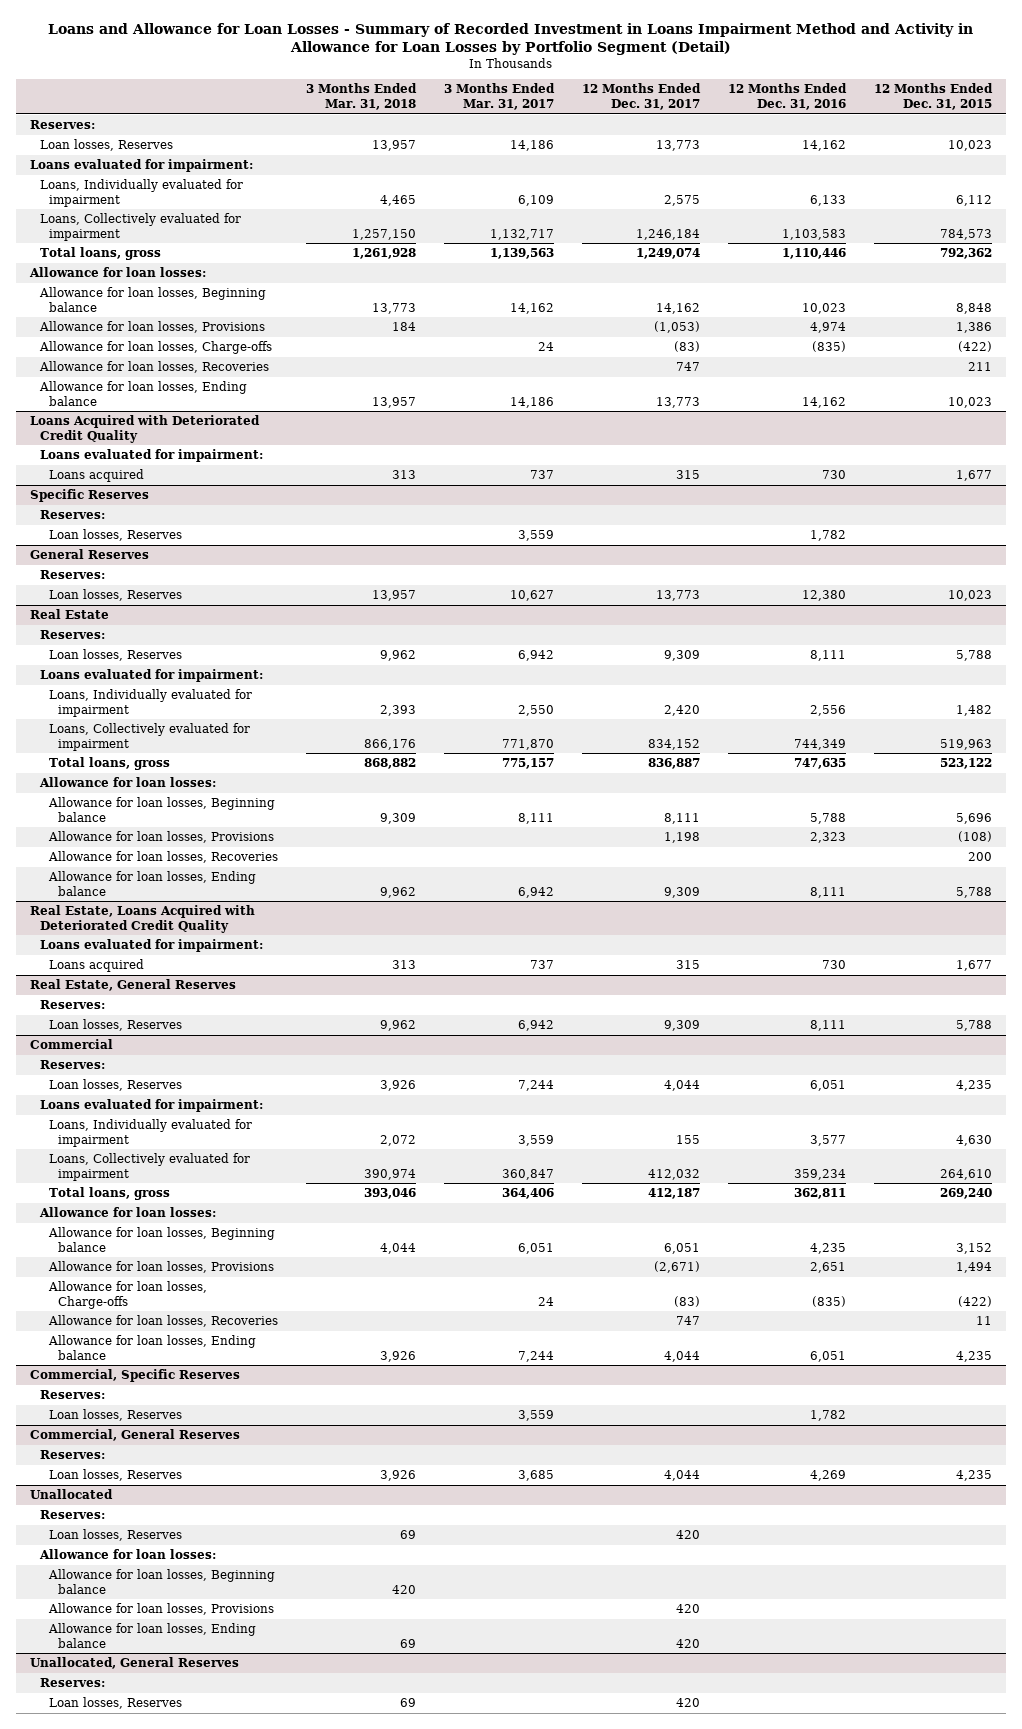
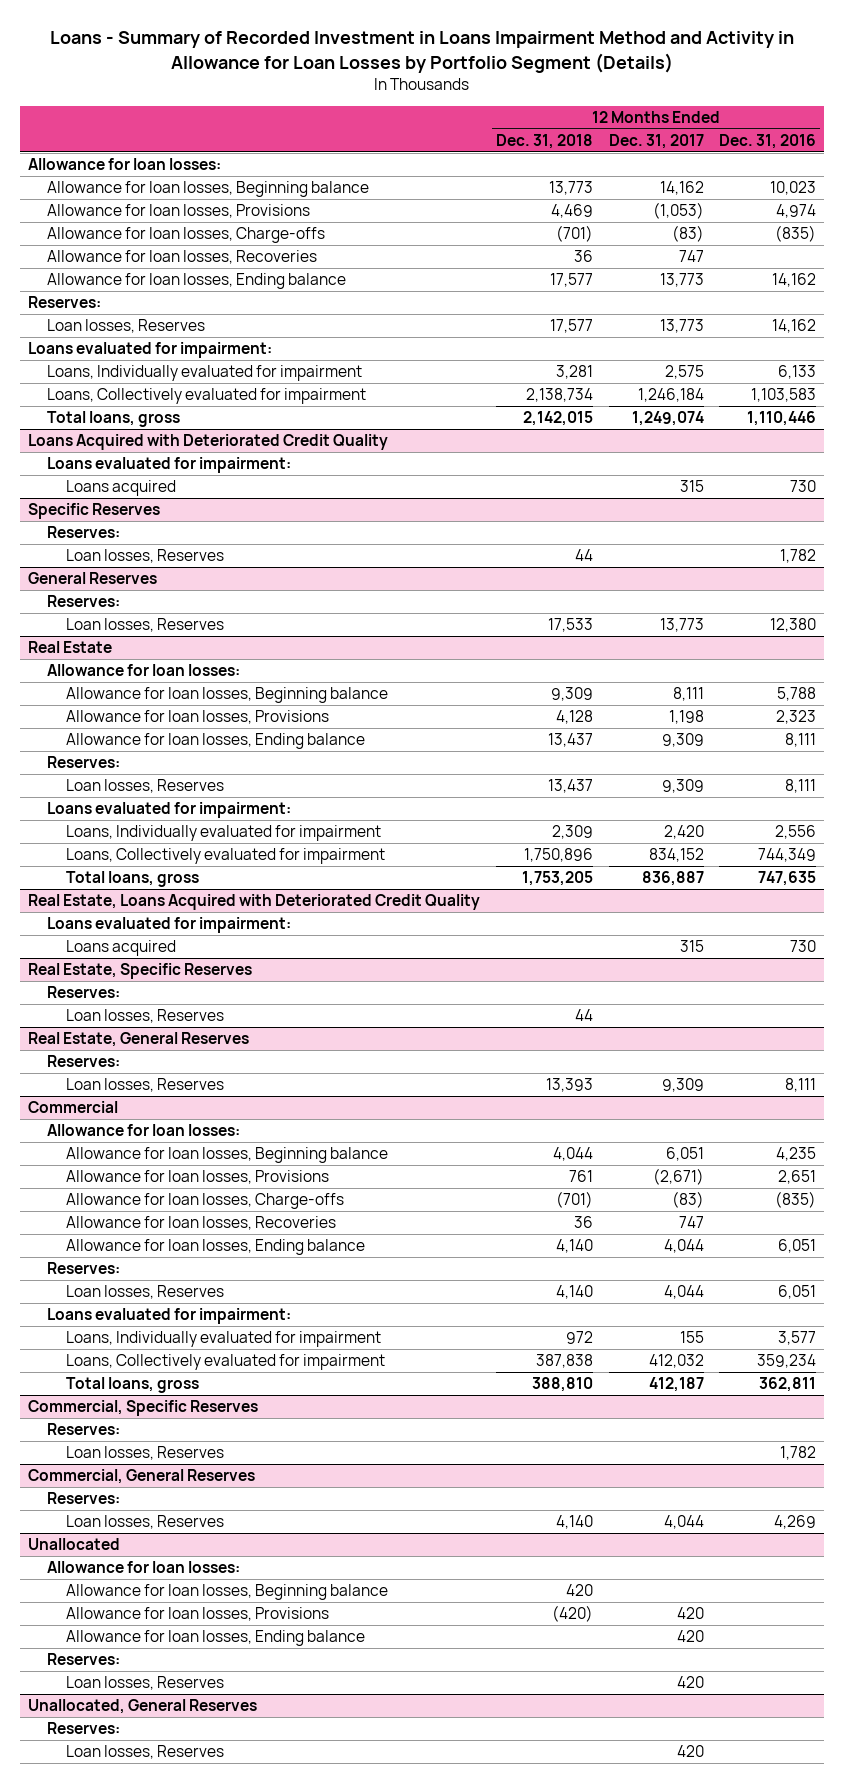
[47,23,973,56] Loans and Allowance for Loan Losses - Summary of Recorded Investment in Loans Impairment Method and Activity in Allowance for Loan Losses by Portfolio Segment (Detail) -> [50,31,795,73] Loans - Summary of Recorded Investment in Loans Impairment Method and Activity in Allowance for Loan Losses by Portfolio Segment (Details)
[305,83,417,111] 3 Months Ended Mar. 31, 2018 -> none
[443,83,555,111] 3 Months Ended Mar. 31, 2017 -> none
[873,83,993,111] 12 Months Ended Dec. 31, 2015 -> none
none -> [495,133,593,149] Dec. 31, 2018
[30,120,96,130] Reserves: -> [28,296,102,309] Reserves:
[39,139,173,152] Loan losses, Reserves -> [46,319,205,334] Loan losses, Reserves
[30,159,254,173] Loans evaluated for impairment: -> [28,342,273,359] Loans evaluated for impairment:
[39,179,243,207] Loans, Individually evaluated for impairment -> [46,365,362,382] Loans, Individually evaluated for impairment
[39,213,241,241] Loans, Collectively evaluated for impairment -> [46,388,366,405] Loans, Collectively evaluated for impairment
[39,247,161,261] Total loans, gross -> [46,411,180,428] Total loans, gross
[38,777,216,788] Allowance for loan losses: -> [46,664,240,677] Allowance for loan losses:
[47,797,275,822] Allowance for loan losses, Beginning balance -> [65,687,388,704] Allowance for loan losses, Beginning balance
[47,831,274,844] Allowance for loan losses, Provisions -> [65,710,329,725] Allowance for loan losses, Provisions
[47,871,256,896] Allowance for loan losses, Ending balance -> [65,733,365,750] Allowance for loan losses, Ending balance
[47,851,278,864] Allowance for loan losses, Recoveries -> none
none -> [28,963,253,980] Real Estate, Specific Reserves
none -> [46,986,120,999] Reserves:
none -> [65,1009,224,1024] Loan losses, Reserves
[39,1060,105,1070] Reserves: -> [46,1262,120,1275] Reserves:
[48,1079,182,1092] Loan losses, Reserves -> [65,1285,224,1300] Loan losses, Reserves
[39,1099,263,1113] Loans evaluated for impairment: -> [46,1308,291,1325] Loans evaluated for impairment:
[48,1119,252,1147] Loans, Individually evaluated for impairment -> [65,1331,381,1348] Loans, Individually evaluated for impairment
[48,1153,250,1181] Loans, Collectively evaluated for impairment -> [65,1354,385,1371] Loans, Collectively evaluated for impairment
[48,1187,170,1201] Total loans, gross -> [65,1377,199,1394] Total loans, gross
[39,1510,105,1520] Reserves: -> [46,1653,120,1666] Reserves:
[48,1529,182,1542] Loan losses, Reserves -> [65,1676,224,1691] Loan losses, Reserves

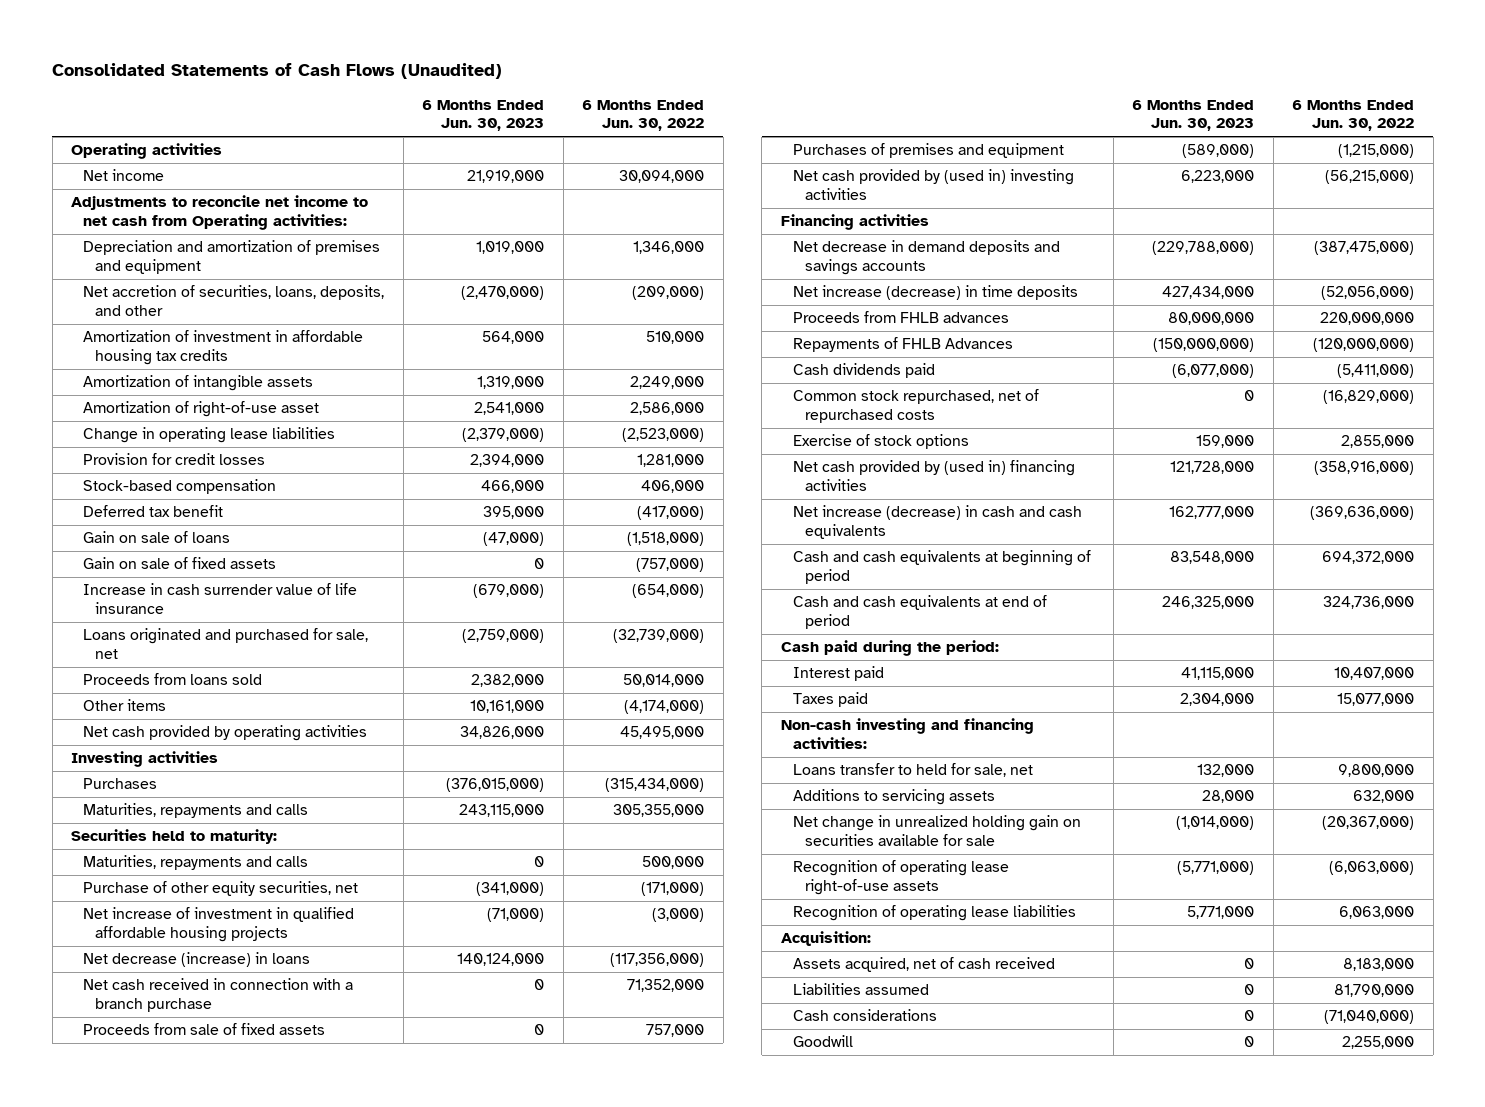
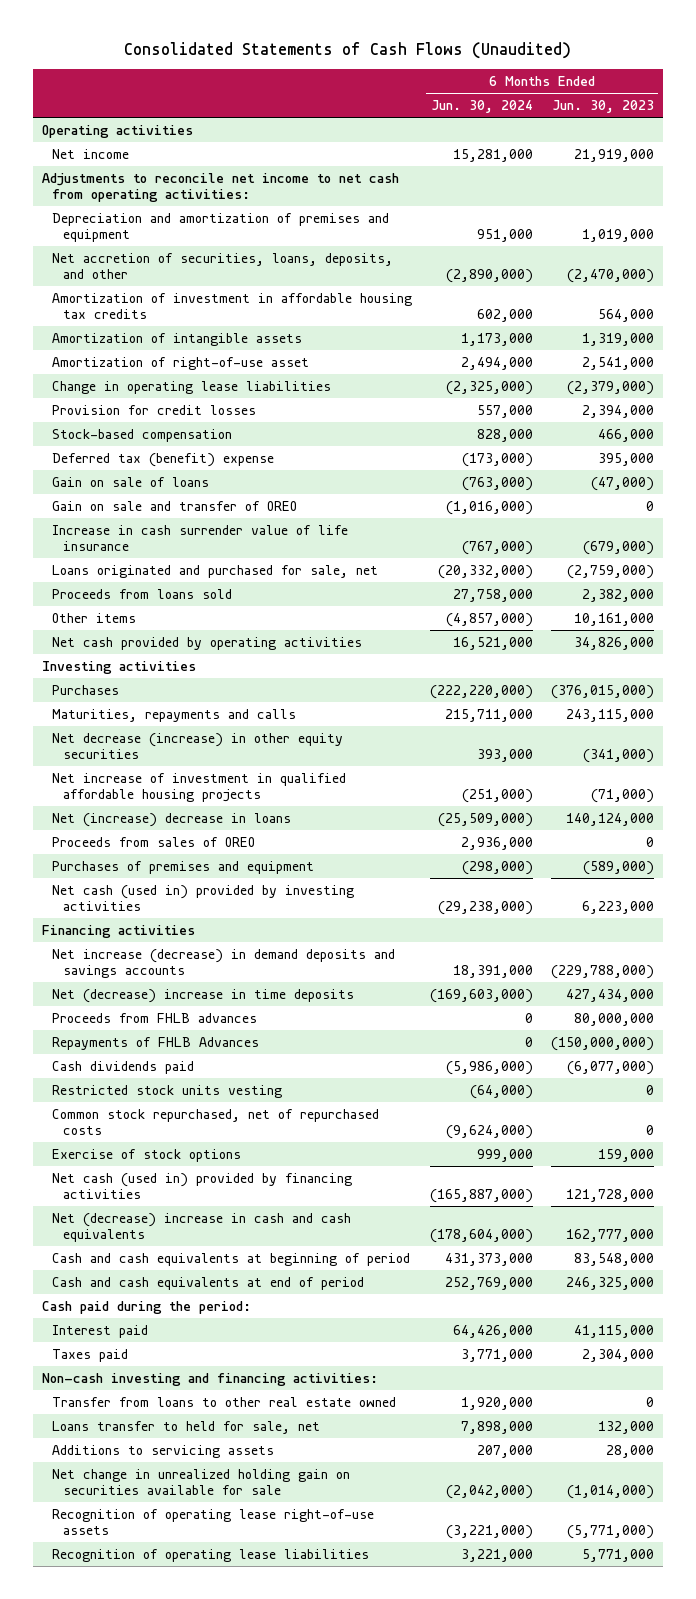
[582,99,705,132] 6 Months Ended Jun. 30, 2022 -> none
none -> [431,100,534,114] Jun. 30, 2024
[71,195,369,231] Adjustments to reconcile net income to net cash from Operating activities: -> [42,172,400,203] Adjustments to reconcile net income to net cash from operating activities:
[83,505,224,518] Deferred tax benefit -> [52,452,275,467] Deferred tax (benefit) expense
[83,557,277,570] Gain on sale of fixed assets -> none
none -> [52,500,298,511] Gain on sale and transfer of OREO
[71,829,278,845] Securities held to maturity: -> none
[83,855,309,871] Maturities, repayments and calls -> none
[83,881,359,897] Purchase of other equity securities, net -> [52,732,344,760] Net decrease (increase) in other equity securities
[83,978,354,1013] Net cash received in connection with a branch purchase -> none
[83,1023,326,1036] Proceeds from sale of fixed assets -> none
[83,952,311,968] Net decrease (increase) in loans -> [52,812,292,827] Net (increase) decrease in loans
none -> [52,836,256,847] Proceeds from sales of OREO
[792,169,1074,201] Net cash provided by (used in) investing activities -> [52,884,355,912] Net cash (used in) provided by investing activities
[792,240,1060,276] Net decrease in demand deposits and savings accounts -> [52,948,396,979] Net increase (decrease) in demand deposits and savings accounts
[792,285,1078,301] Net increase (decrease) in time deposits -> [52,988,355,1003] Net (decrease) increase in time deposits
none -> [52,1084,283,1098] Restricted stock units vesting
[792,460,1075,492] Net cash provided by (used in) financing activities -> [52,1172,353,1200] Net cash (used in) provided by financing activities
[792,505,1082,540] Net increase (decrease) in cash and cash equivalents -> [52,1212,352,1243] Net (decrease) increase in cash and cash equivalents
none -> [52,1396,397,1407] Transfer from loans to other real estate owned
[781,931,872,947] Acquisition: -> none
[792,957,1055,973] Assets acquired, net of cash received -> none
[792,983,929,996] Liabilities assumed -> none
[792,1009,937,1022] Cash considerations -> none
[792,1035,853,1048] Goodwill -> none

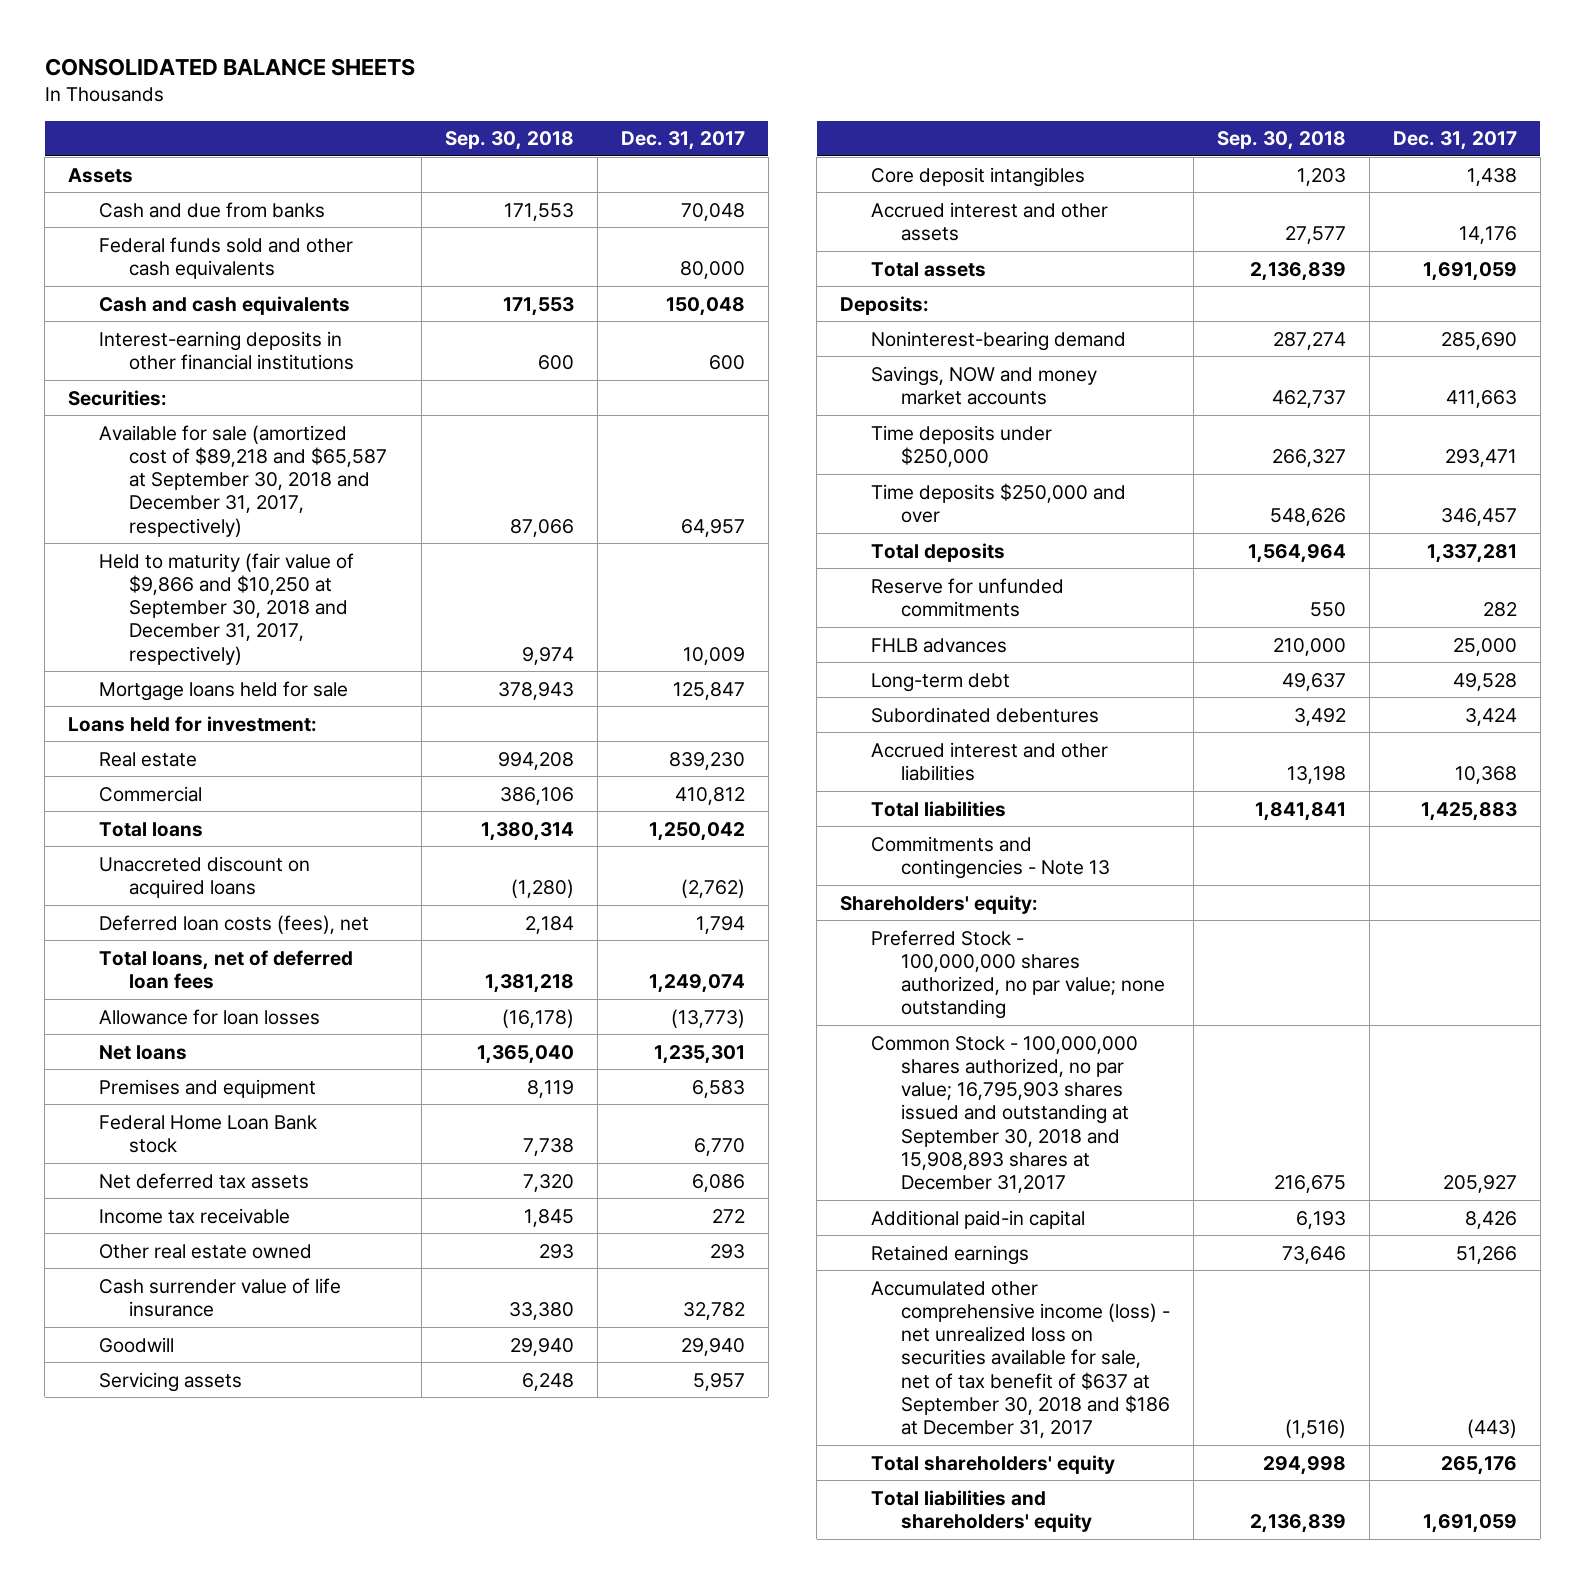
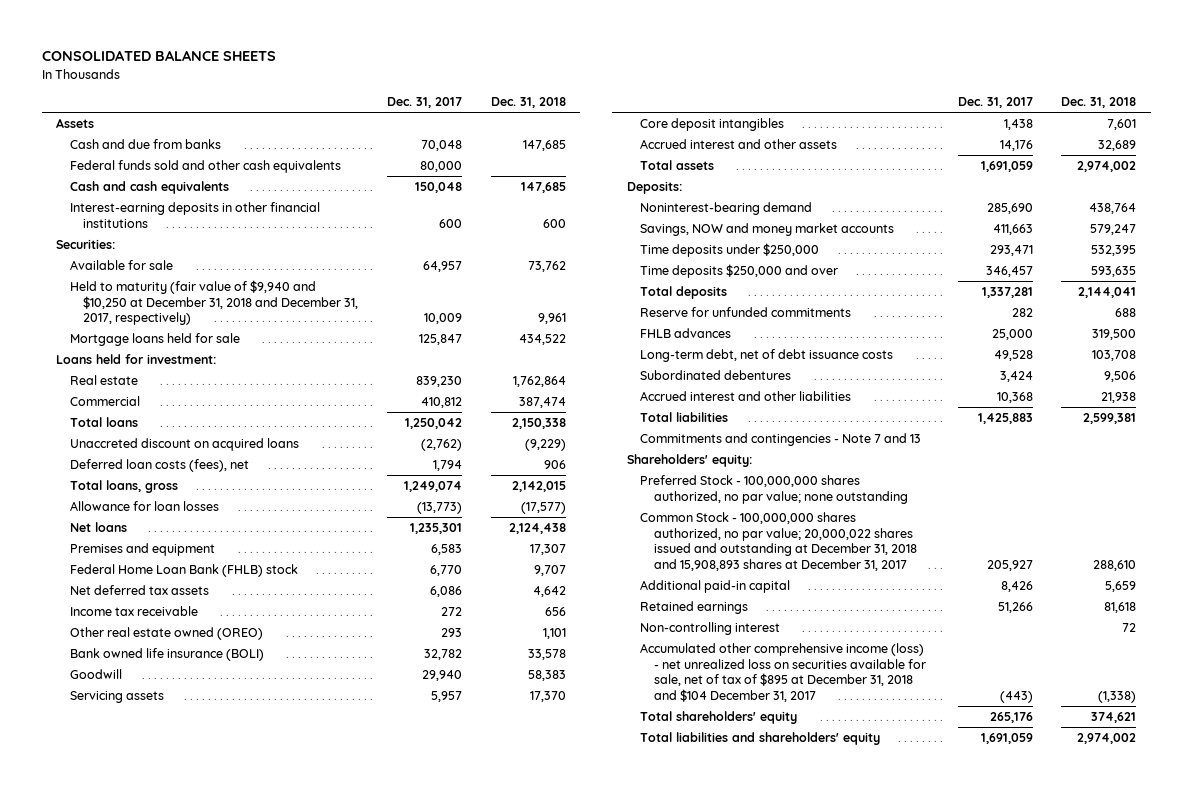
[444,131,574,151] Sep. 30, 2018 -> none
none -> [490,97,566,109] Dec. 31, 2018
[98,424,388,537] Available for sale (amortized cost of $89,218 and $65,587 at September 30, 2018 and December 31, 2017, respectively) -> [69,260,173,271] Available for sale
[98,552,354,665] Held to maturity (fair value of $9,866 and $10,250 at September 30, 2018 and December 31, 2017, respectively) -> [69,280,359,326] Held to maturity (fair value of $9,940 and $10,250 at December 31, 2018 and December 31, 2017, respectively)
[98,949,353,989] Total loans, net of deferred loan fees -> [69,480,178,494] Total loans, gross
[98,1114,317,1153] Federal Home Loan Bank stock -> [69,564,298,578] Federal Home Loan Bank (FHLB) stock
[98,1243,312,1259] Other real estate owned -> [69,627,263,641] Other real estate owned (OREO)
[98,1277,341,1317] Cash surrender value of life insurance -> [69,648,264,662] Bank owned life insurance (BOLI)
[870,672,1010,692] Long-term debt -> [640,349,894,363] Long-term debt, net of debt issuance costs
[870,835,1111,879] Commitments and contingencies - Note 13 -> [640,433,922,447] Commitments and contingencies - Note 7 and 13
[870,1035,1138,1194] Common Stock - 100,000,000 shares authorized, no par value; 16,795,903 shares issued and outstanding at September 30, 2018 and 15,908,893 shares at December 31,2017 -> [640,512,917,571] Common Stock - 100,000,000 shares authorized, no par value; 20,000,022 shares issued and outstanding at December 31, 2018 and 15,908,893 shares at December 31, 2017
none -> [640,622,781,636] Non-controlling interest
[870,1280,1171,1439] Accumulated other comprehensive income (loss) - net unrealized loss on securities available for sale, net of tax benefit of $637 at September 30, 2018 and $186 at December 31, 2017 -> [640,643,926,702] Accumulated other comprehensive income (loss) - net unrealized loss on securities available for sale, net of tax of $895 at December 31, 2018 and $104 December 31, 2017

